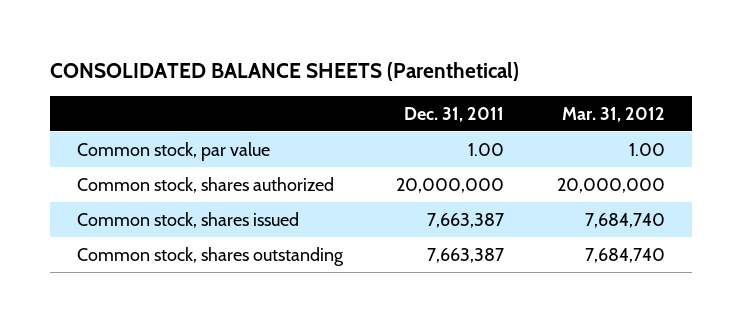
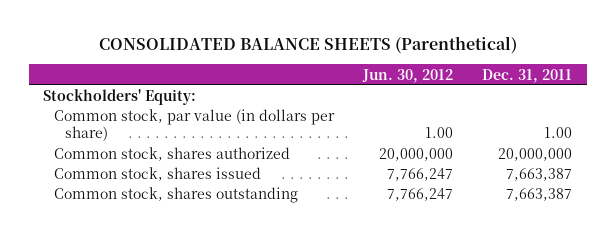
[562,106,666,122] Mar. 31, 2012 -> none
none -> [362,68,454,83] Jun. 30, 2012
none -> [43,89,197,106] Stockholders' Equity:
[76,141,270,161] Common stock, par value -> [54,109,336,142] Common stock, par value (in dollars per share)

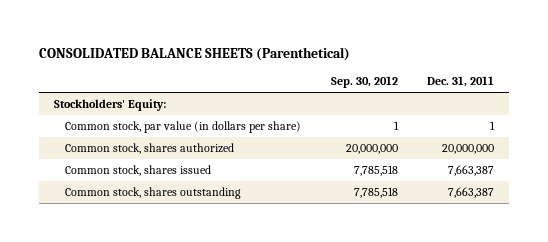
[362,68,454,83] Jun. 30, 2012 -> none
none -> [330,76,398,89] Sep. 30, 2012
[544,127,573,139] 1.00 -> [490,121,496,131] 1

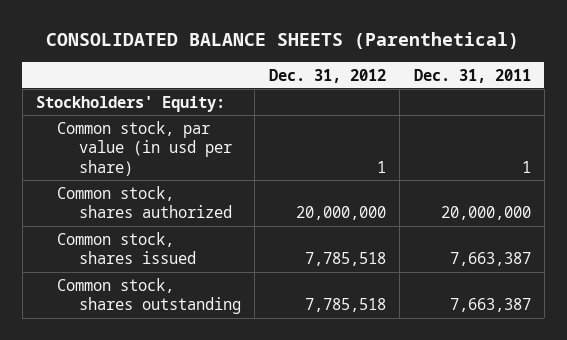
[330,76,398,89] Sep. 30, 2012 -> none
none -> [268,68,386,83] Dec. 31, 2012
[65,121,302,134] Common stock, par value (in dollars per share) -> [57,120,232,177] Common stock, par value (in usd per share)

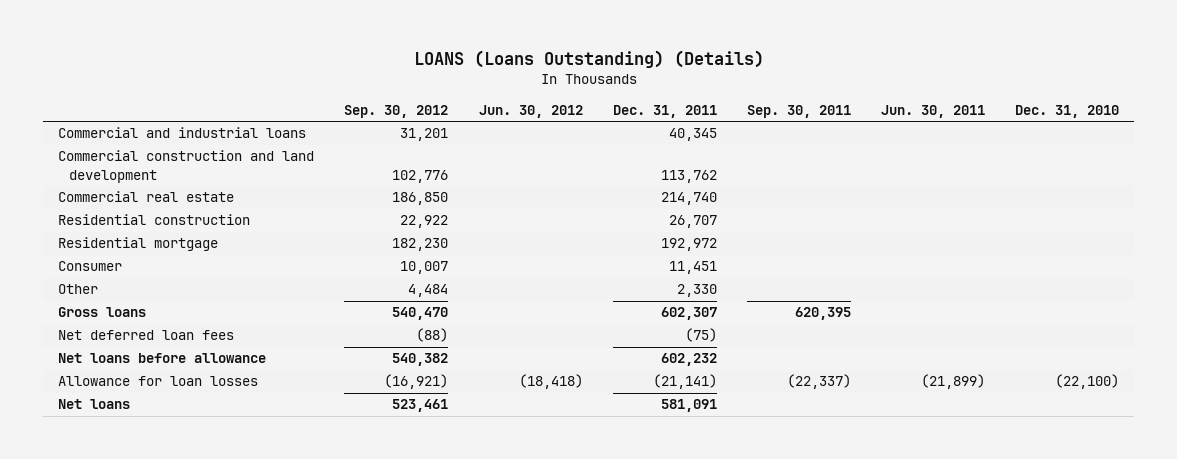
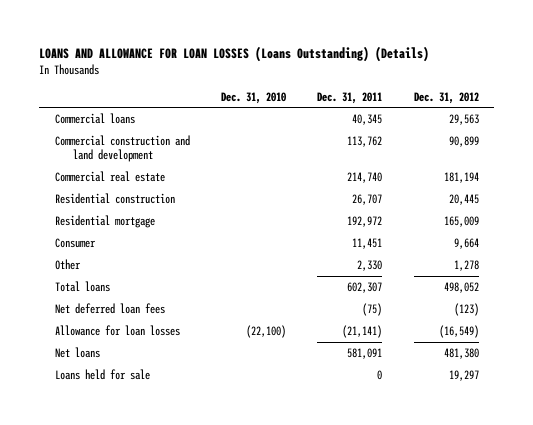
[413,50,764,69] LOANS (Loans Outstanding) (Details) -> [39,45,430,62] LOANS AND ALLOWANCE FOR LOAN LOSSES (Loans Outstanding) (Details)
[344,104,449,118] Sep. 30, 2012 -> none
[478,104,583,118] Jun. 30, 2012 -> none
[746,104,851,118] Sep. 30, 2011 -> none
[880,104,985,118] Jun. 30, 2011 -> none
none -> [413,91,479,104] Dec. 31, 2012
[58,127,307,139] Commercial and industrial loans -> [54,113,135,125] Commercial loans
[58,307,147,318] Gross loans -> [54,281,110,293] Total loans
[58,353,267,364] Net loans before allowance -> none
none -> [54,369,150,381] Loans held for sale

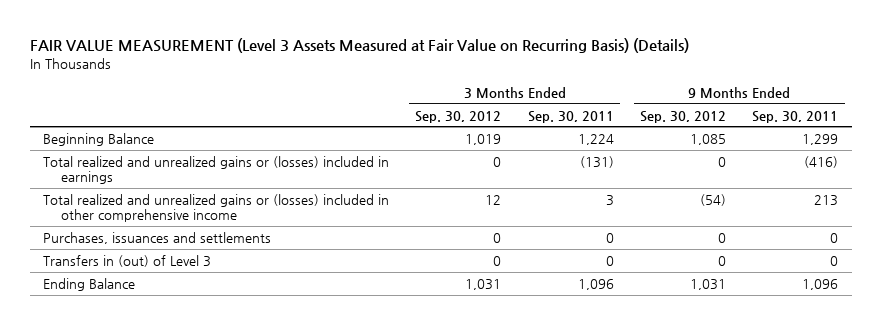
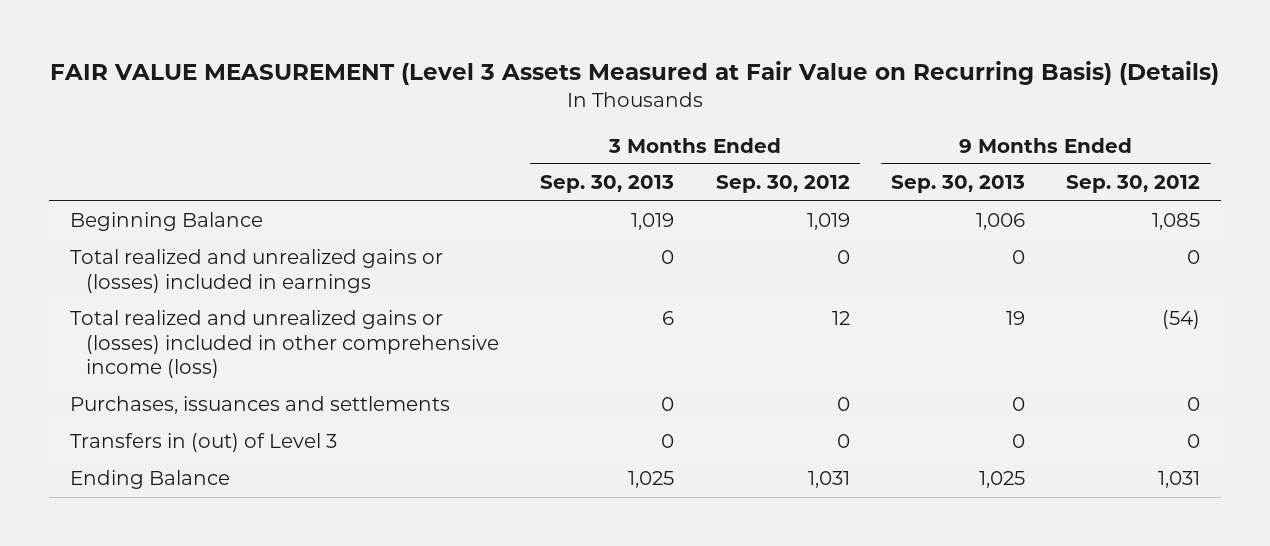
[527,110,614,123] Sep. 30, 2011 -> none
[752,110,839,123] Sep. 30, 2011 -> none
none -> [540,175,675,194] Sep. 30, 2013
none -> [891,175,1026,194] Sep. 30, 2013
[43,193,390,223] Total realized and unrealized gains or (losses) included in other comprehensive income -> [69,310,500,379] Total realized and unrealized gains or (losses) included in other comprehensive income (loss)

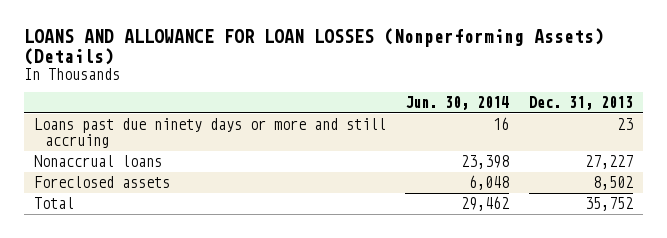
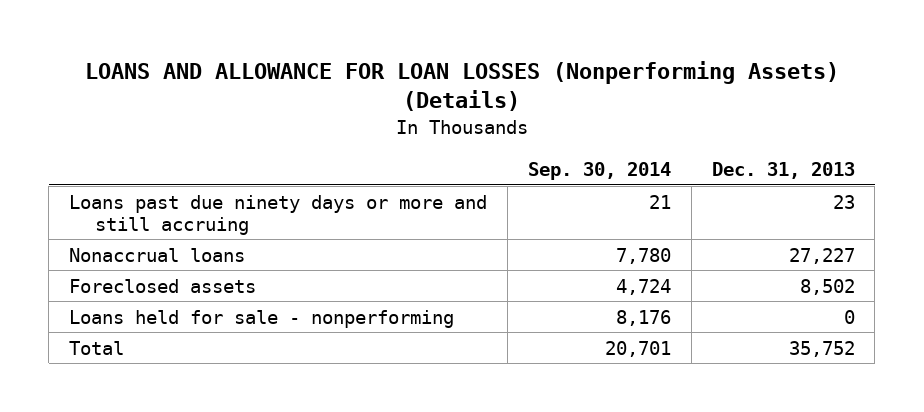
[405,96,510,111] Jun. 30, 2014 -> none
none -> [527,162,671,181] Sep. 30, 2014
none -> [69,309,455,328] Loans held for sale - nonperforming

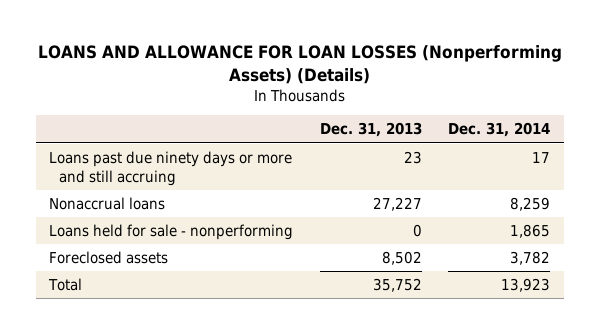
[527,162,671,181] Sep. 30, 2014 -> none
none -> [448,122,551,138] Dec. 31, 2014
[69,278,257,293] Foreclosed assets -> [48,250,168,264] Foreclosed assets

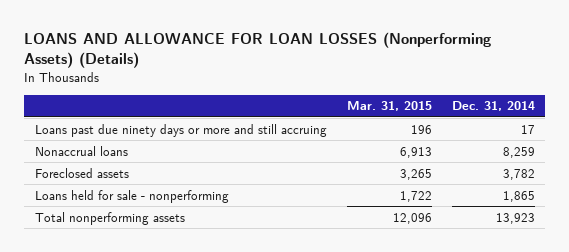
[319,122,422,138] Dec. 31, 2013 -> none
none -> [346,101,432,112] Mar. 31, 2015
[48,223,293,240] Loans held for sale - nonperforming -> [34,189,229,203] Loans held for sale - nonperforming
[47,277,82,291] Total -> [34,211,185,225] Total nonperforming assets

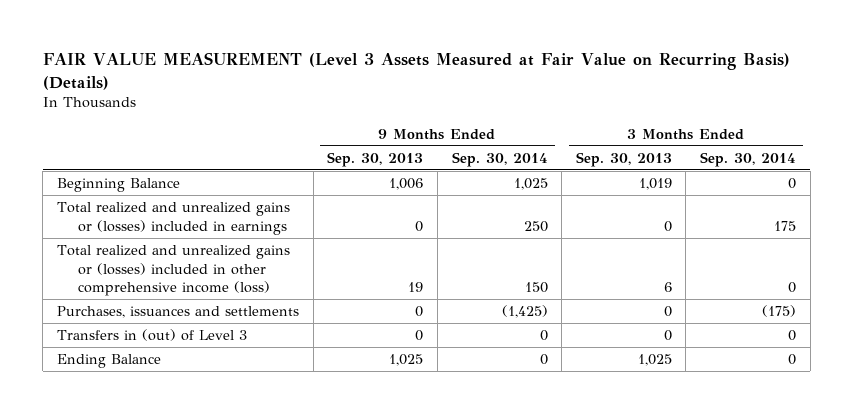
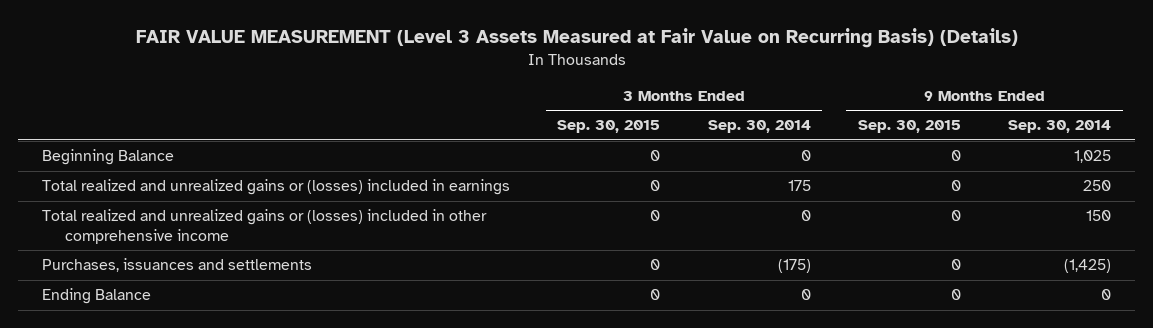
[327,151,424,167] Sep. 30, 2013 -> none
[575,151,672,167] Sep. 30, 2013 -> none
none -> [557,120,661,134] Sep. 30, 2015
none -> [857,120,961,134] Sep. 30, 2015
[57,244,291,297] Total realized and unrealized gains or (losses) included in other comprehensive income (loss) -> [42,209,488,244] Total realized and unrealized gains or (losses) included in other comprehensive income
[57,328,248,341] Transfers in (out) of Level 3 -> none

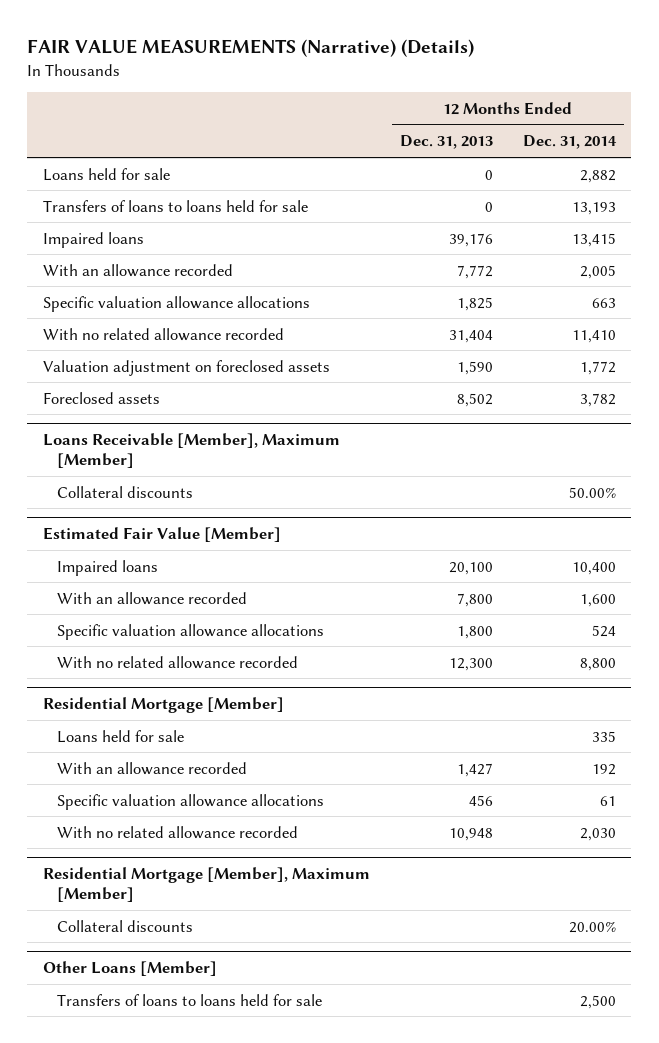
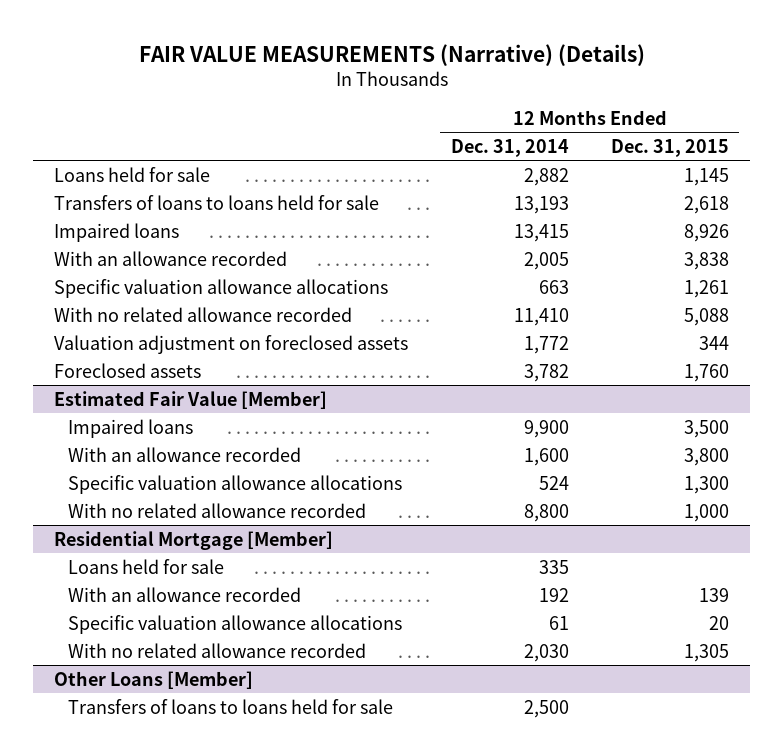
[399,135,493,150] Dec. 31, 2013 -> none
none -> [610,138,729,157] Dec. 31, 2015
[42,433,340,468] Loans Receivable [Member], Maximum [Member] -> none
[57,485,194,498] Collateral discounts -> none
[572,561,617,575] 10,400 -> [523,419,569,438] 9,900
[42,867,370,902] Residential Mortgage [Member], Maximum [Member] -> none
[57,919,194,932] Collateral discounts -> none

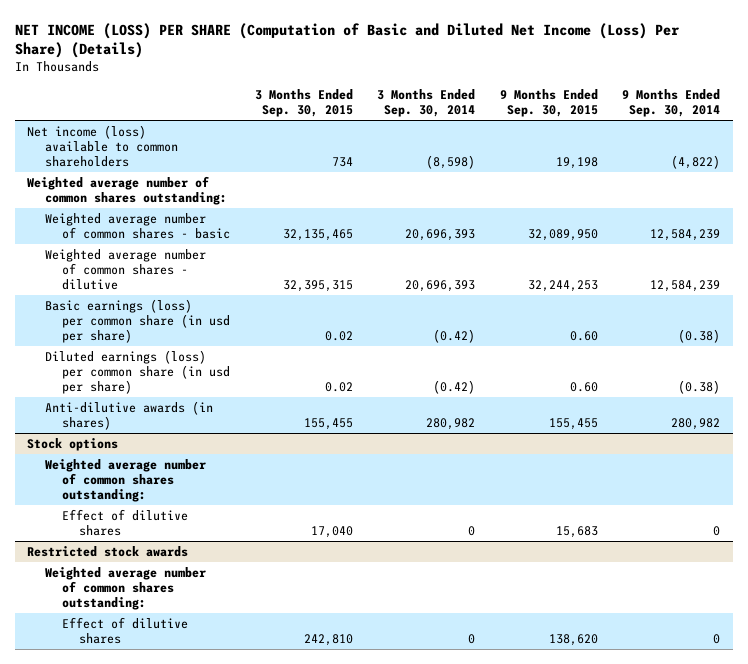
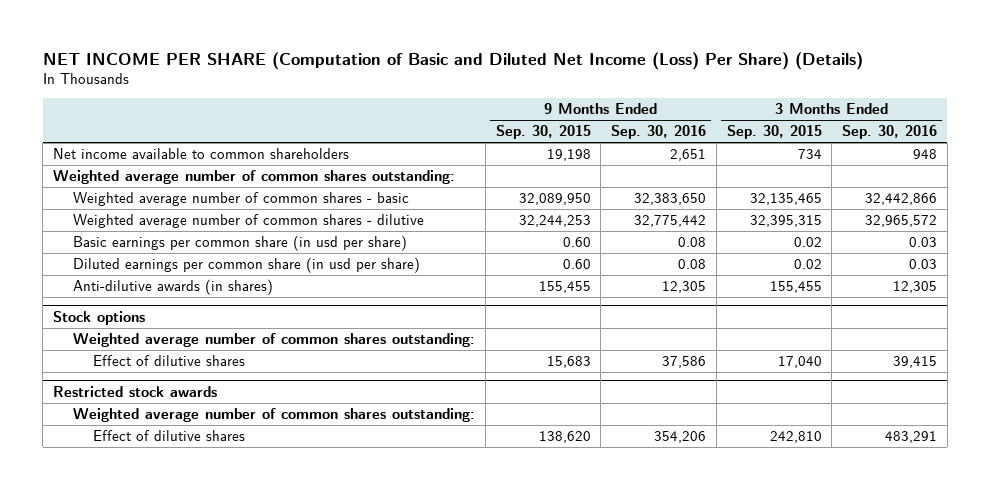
[14,22,680,59] NET INCOME (LOSS) PER SHARE (Computation of Basic and Diluted Net Income (Loss) Per Share) (Details) -> [42,51,863,70] NET INCOME PER SHARE (Computation of Basic and Diluted Net Income (Loss) Per Share) (Details)
[377,88,476,118] 3 Months Ended Sep. 30, 2014 -> none
[622,88,721,118] 9 Months Ended Sep. 30, 2014 -> none
none -> [611,125,707,140] Sep. 30, 2016
none -> [842,125,938,140] Sep. 30, 2016
[27,125,178,168] Net income (loss) available to common shareholders -> [52,147,349,159] Net income available to common shareholders
[44,299,230,344] Basic earnings (loss) per common share (in usd per share) -> [73,234,408,251] Basic earnings per common share (in usd per share)
[44,350,230,395] Diluted earnings (loss) per common share (in usd per share) -> [73,256,421,273] Diluted earnings per common share (in usd per share)

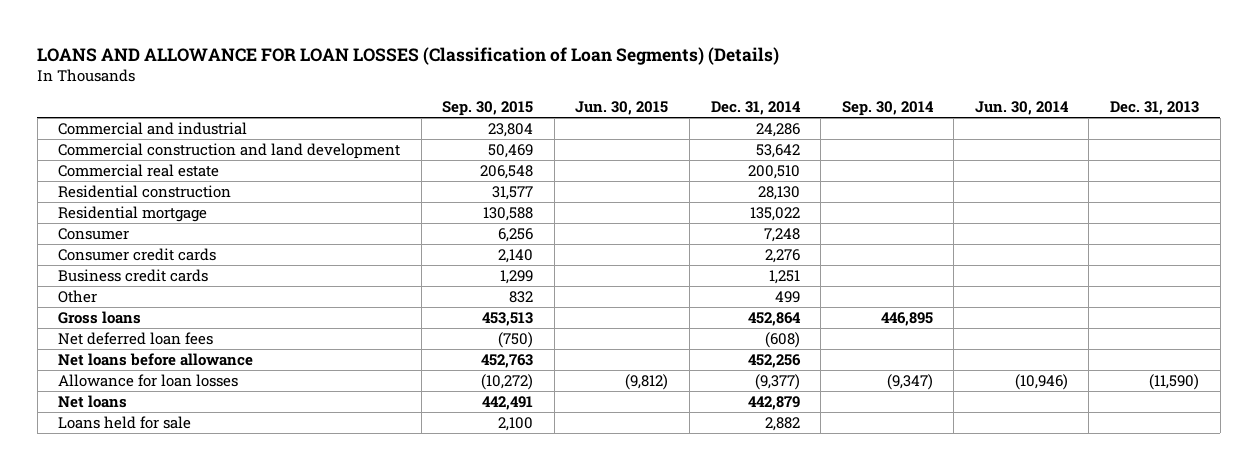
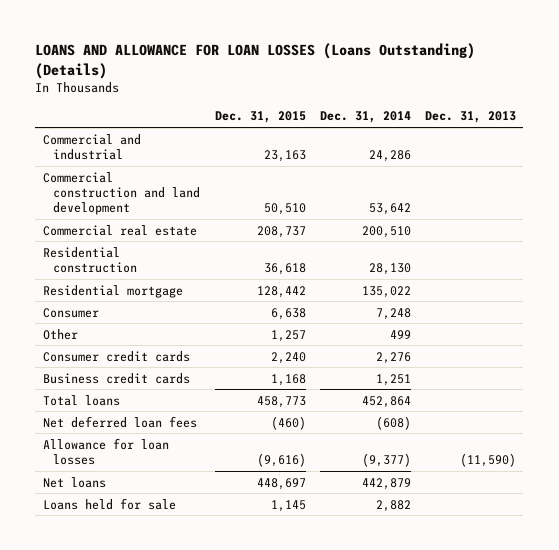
[37,46,780,65] LOANS AND ALLOWANCE FOR LOAN LOSSES (Classification of Loan Segments) (Details) -> [35,43,476,79] LOANS AND ALLOWANCE FOR LOAN LOSSES (Loans Outstanding) (Details)
[442,101,534,117] Sep. 30, 2015 -> none
[575,101,669,116] Jun. 30, 2015 -> none
[841,101,934,117] Sep. 30, 2014 -> none
[974,101,1069,116] Jun. 30, 2014 -> none
none -> [214,111,306,124] Dec. 31, 2015
[58,289,98,303] Other -> [42,328,78,340] Other
[58,310,142,324] Gross loans -> [42,394,120,406] Total loans
[58,352,254,366] Net loans before allowance -> none

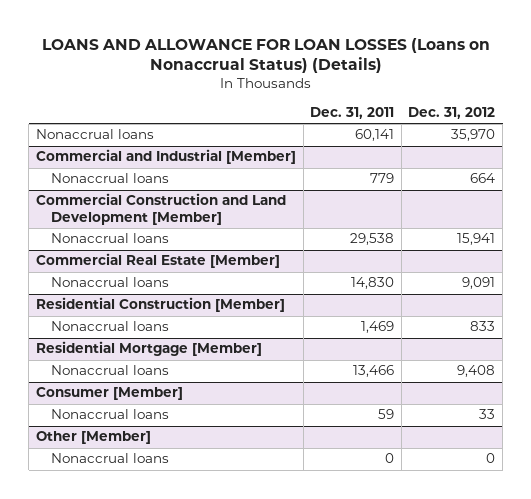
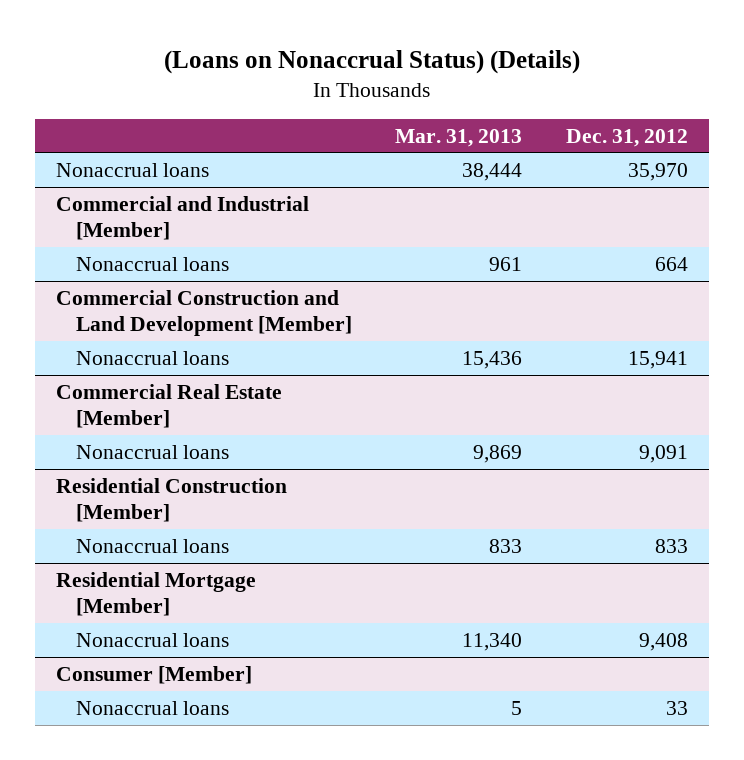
[41,37,490,74] LOANS AND ALLOWANCE FOR LOAN LOSSES (Loans on Nonaccrual Status) (Details) -> [163,50,580,75] (Loans on Nonaccrual Status) (Details)
[310,107,395,120] Dec. 31, 2011 -> none
none -> [395,128,523,147] Mar. 31, 2013
[36,431,152,445] Other [Member] -> none
[50,453,169,464] Nonaccrual loans -> none

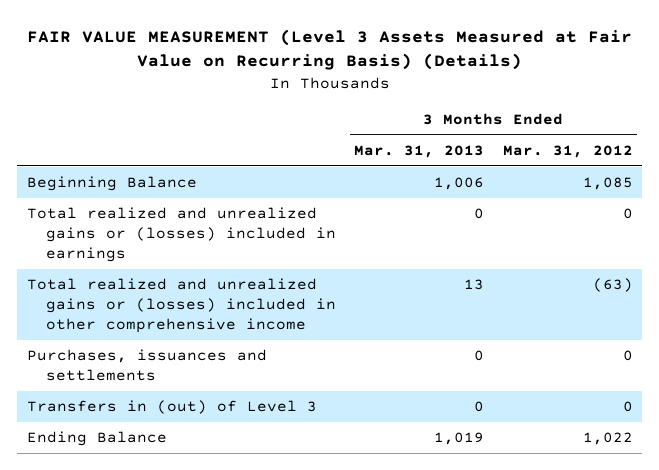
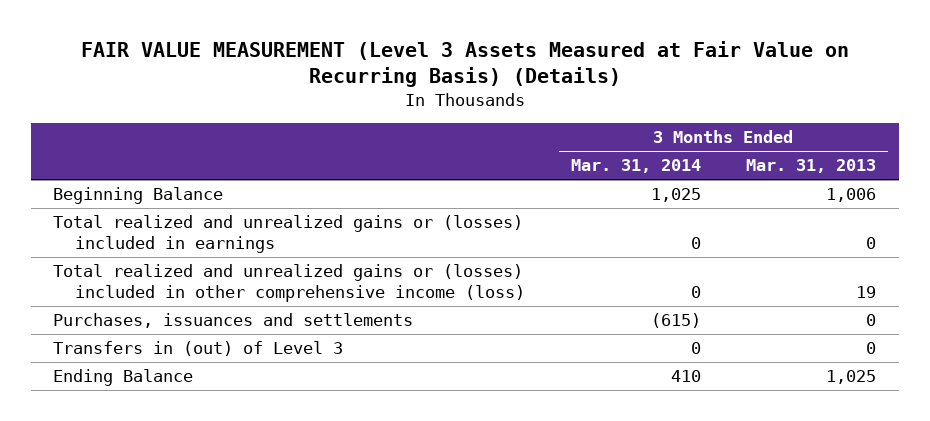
[502,144,633,158] Mar. 31, 2012 -> none
none -> [570,159,701,174] Mar. 31, 2014
[26,278,336,334] Total realized and unrealized gains or (losses) included in other comprehensive income -> [53,264,525,303] Total realized and unrealized gains or (losses) included in other comprehensive income (loss)
[464,279,485,291] 13 -> [856,286,877,299] 19
[434,432,485,446] 1,019 -> [826,370,877,385] 1,025

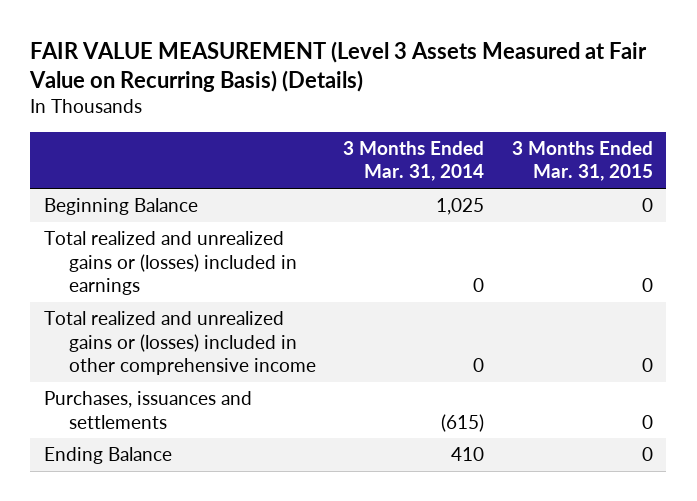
[746,159,877,174] Mar. 31, 2013 -> none
none -> [511,140,653,182] 3 Months Ended Mar. 31, 2015
[53,264,525,303] Total realized and unrealized gains or (losses) included in other comprehensive income (loss) -> [43,311,316,375] Total realized and unrealized gains or (losses) included in other comprehensive income
[53,341,344,357] Transfers in (out) of Level 3 -> none

